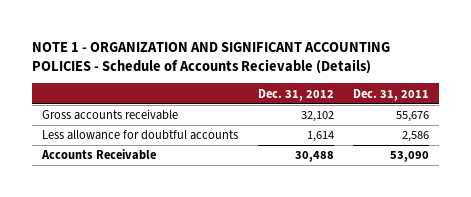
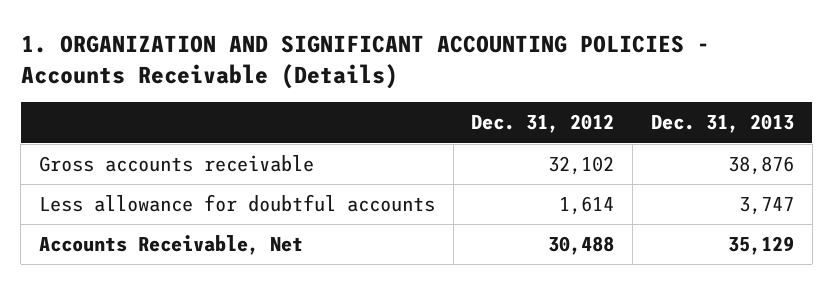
[32,41,391,74] NOTE 1 - ORGANIZATION AND SIGNIFICANT ACCOUNTING POLICIES - Schedule of Accounts Recievable (Details) -> [20,34,710,89] 1. ORGANIZATION AND SIGNIFICANT ACCOUNTING POLICIES - Accounts Receivable (Details)
[353,88,430,101] Dec. 31, 2011 -> none
none -> [650,114,794,134] Dec. 31, 2013
[40,149,156,161] Accounts Receivable -> [39,234,304,255] Accounts Receivable, Net

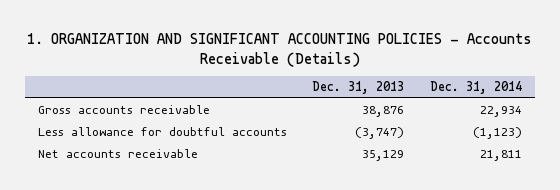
[471,114,615,134] Dec. 31, 2012 -> none
none -> [430,81,523,95] Dec. 31, 2014
[738,196,794,215] 3,747 -> [355,127,405,140] (3,747)
[39,234,304,255] Accounts Receivable, Net -> [37,149,198,159] Net accounts receivable

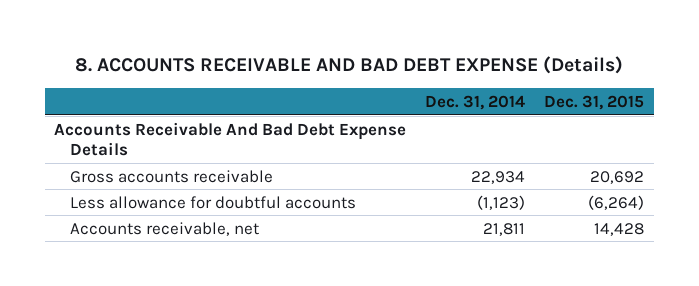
[26,33,532,67] 1. ORGANIZATION AND SIGNIFICANT ACCOUNTING POLICIES - Accounts Receivable (Details) -> [75,56,624,75] 8. ACCOUNTS RECEIVABLE AND BAD DEBT EXPENSE (Details)
[312,81,405,95] Dec. 31, 2013 -> none
none -> [544,94,645,110] Dec. 31, 2015
none -> [54,121,407,156] Accounts Receivable And Bad Debt Expense Details
[37,149,198,159] Net accounts receivable -> [69,221,259,236] Accounts receivable, net

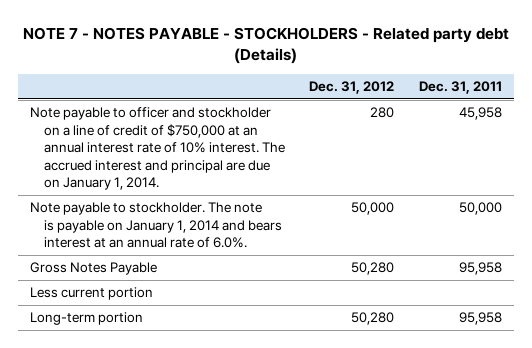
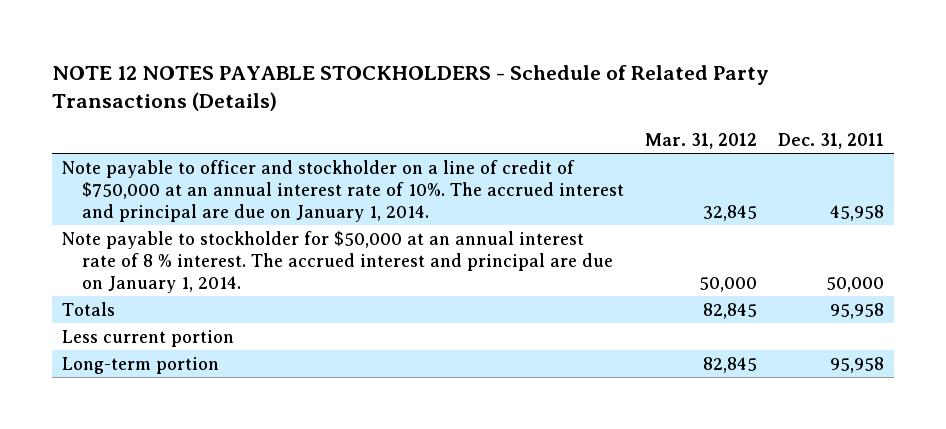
[23,26,510,65] NOTE 7 - NOTES PAYABLE - STOCKHOLDERS - Related party debt (Details) -> [51,65,769,112] NOTE 12 NOTES PAYABLE STOCKHOLDERS - Schedule of Related Party Transactions (Details)
[309,81,395,95] Dec. 31, 2012 -> none
none -> [644,133,757,150] Mar. 31, 2012
[30,107,286,191] Note payable to officer and stockholder on a line of credit of $750,000 at an annual interest rate of 10% interest. The accrued interest and principal are due on January 1, 2014. -> [62,159,624,222] Note payable to officer and stockholder on a line of credit of $750,000 at an annual interest rate of 10%. The accrued interest and principal are due on January 1, 2014.
[30,202,283,249] Note payable to stockholder. The note is payable on January 1, 2014 and bears interest at an annual rate of 6.0%. -> [62,230,613,293] Note payable to stockholder for $50,000 at an annual interest rate of 8 % interest. The accrued interest and principal are due on January 1, 2014.
[30,262,158,276] Gross Notes Payable -> [62,301,116,316] Totals

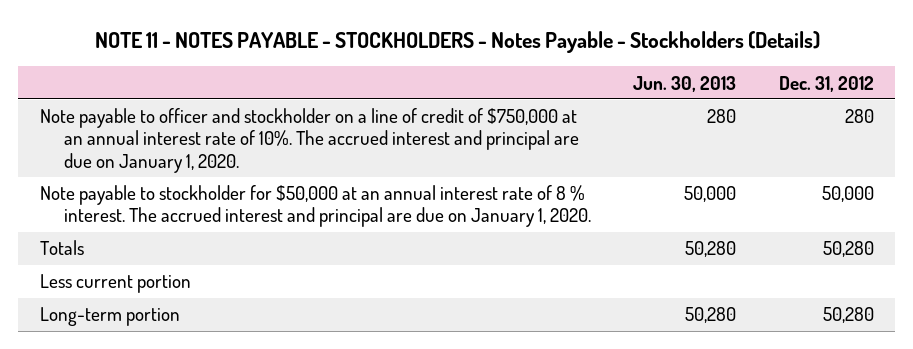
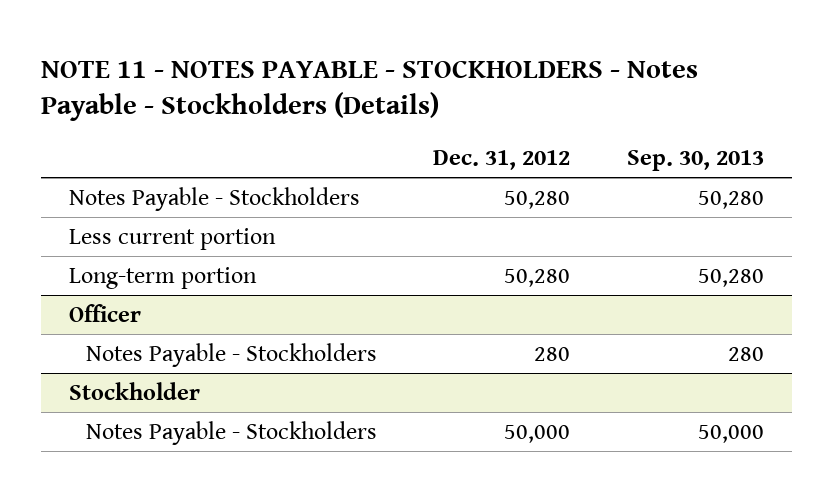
[633,75,737,92] Jun. 30, 2013 -> none
none -> [626,150,764,172] Sep. 30, 2013
[39,108,580,173] Note payable to officer and stockholder on a line of credit of $750,000 at an annual interest rate of 10%. The accrued interest and principal are due on January 1, 2020. -> none
[39,185,592,228] Note payable to stockholder for $50,000 at an annual interest rate of 8 % interest. The accrued interest and principal are due on January 1, 2020. -> none
[39,240,84,256] Totals -> [68,186,360,211] Notes Payable - Stockholders
none -> [68,303,141,322] Officer
none -> [85,342,377,367] Notes Payable - Stockholders
none -> [68,381,200,400] Stockholder
none -> [85,420,377,445] Notes Payable - Stockholders

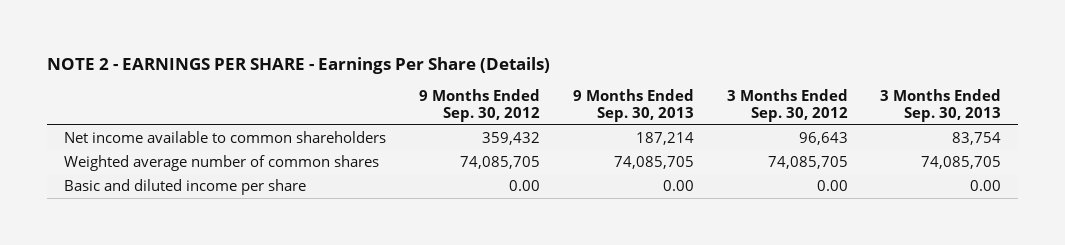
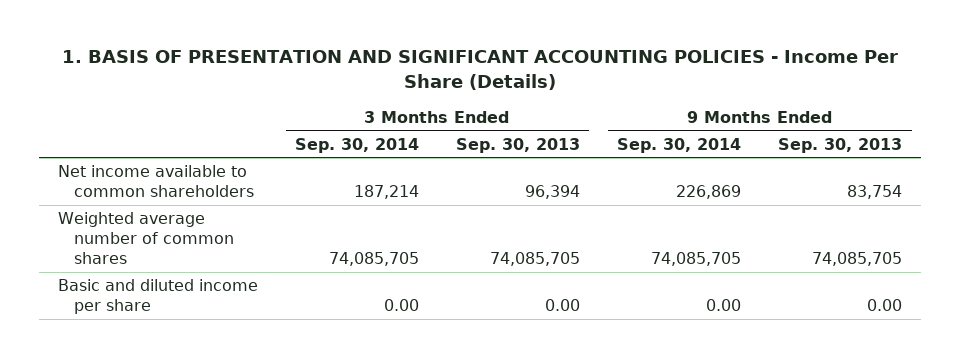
[47,56,551,74] NOTE 2 - EARNINGS PER SHARE - Earnings Per Share (Details) -> [62,50,899,90] 1. BASIS OF PRESENTATION AND SIGNIFICANT ACCOUNTING POLICIES - Income Per Share (Details)
[418,89,540,123] 9 Months Ended Sep. 30, 2012 -> none
[726,89,848,123] 3 Months Ended Sep. 30, 2012 -> none
none -> [294,137,419,153] Sep. 30, 2014
none -> [617,137,742,153] Sep. 30, 2014
[635,132,694,146] 187,214 -> [847,184,903,199] 83,754
[952,132,1002,146] 83,754 -> [525,184,581,199] 96,394

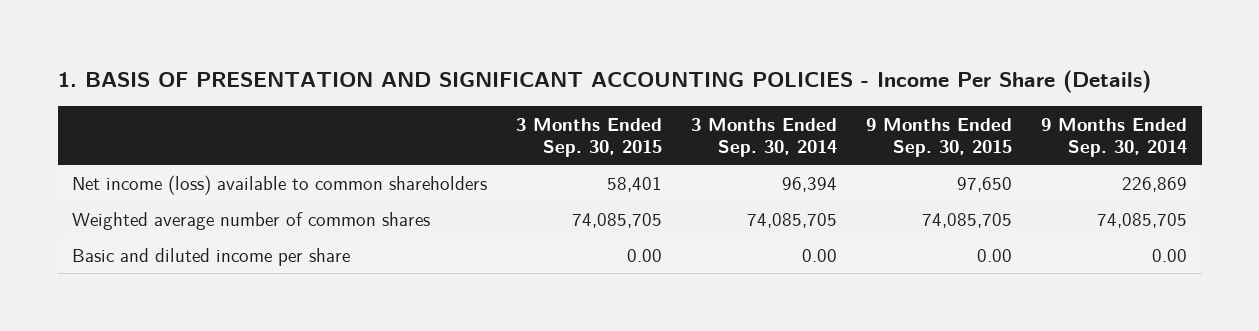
[456,137,581,153] Sep. 30, 2013 -> none
[778,137,903,153] Sep. 30, 2013 -> none
none -> [516,118,663,158] 3 Months Ended Sep. 30, 2015
none -> [866,118,1013,158] 9 Months Ended Sep. 30, 2015
[57,165,255,197] Net income available to common shareholders -> [72,174,488,195] Net income (loss) available to common shareholders
[353,184,419,199] 187,214 -> [782,176,838,192] 96,394

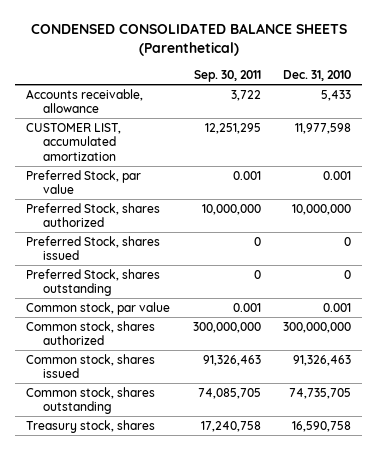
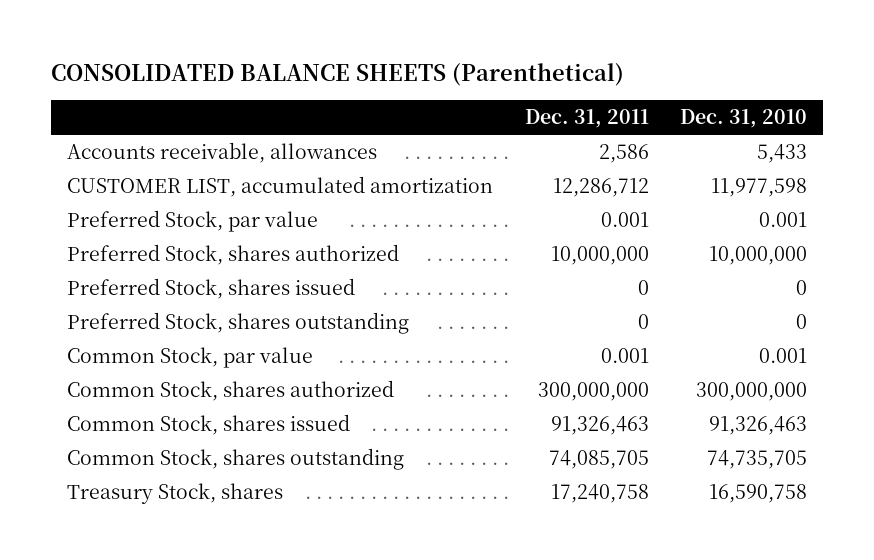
[30,22,347,56] CONDENSED CONSOLIDATED BALANCE SHEETS (Parenthetical) -> [51,63,625,87] CONSOLIDATED BALANCE SHEETS (Parenthetical)
[193,69,261,82] Sep. 30, 2011 -> none
none -> [524,109,649,129] Dec. 31, 2011
[26,88,144,114] Accounts receivable, allowance -> [67,141,378,163] Accounts receivable, allowances
[26,301,171,315] Common stock, par value -> [67,346,314,368] Common Stock, par value
[26,320,156,346] Common stock, shares authorized -> [67,379,395,401] Common Stock, shares authorized
[26,353,156,379] Common stock, shares issued -> [67,413,351,435] Common Stock, shares issued
[26,386,156,415] Common stock, shares outstanding -> [67,447,405,470] Common Stock, shares outstanding
[26,419,156,433] Treasury stock, shares -> [67,482,284,504] Treasury Stock, shares

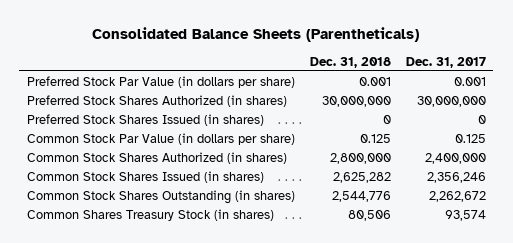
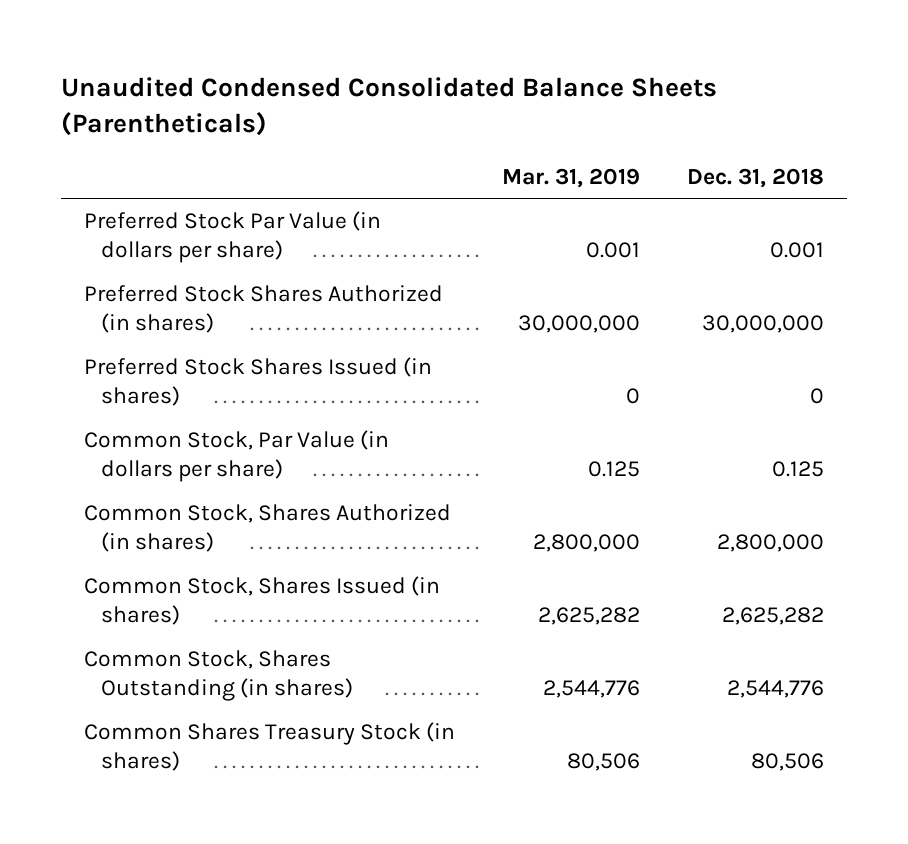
[92,27,420,43] Consolidated Balance Sheets (Parentheticals) -> [60,77,717,137] Unaudited Condensed Consolidated Balance Sheets (Parentheticals)
[405,56,486,68] Dec. 31, 2017 -> none
none -> [501,167,640,188] Mar. 31, 2019
[26,132,295,145] Common Stock Par Value (in dollars per share) -> [84,429,390,483] Common Stock, Par Value (in dollars per share)
[26,151,287,164] Common Stock Shares Authorized (in shares) -> [84,503,452,553] Common Stock, Shares Authorized (in shares)
[26,170,264,183] Common Stock Shares Issued (in shares) -> [84,575,441,626] Common Stock, Shares Issued (in shares)
[26,189,295,204] Common Stock Shares Outstanding (in shares) -> [84,649,353,702] Common Stock, Shares Outstanding (in shares)

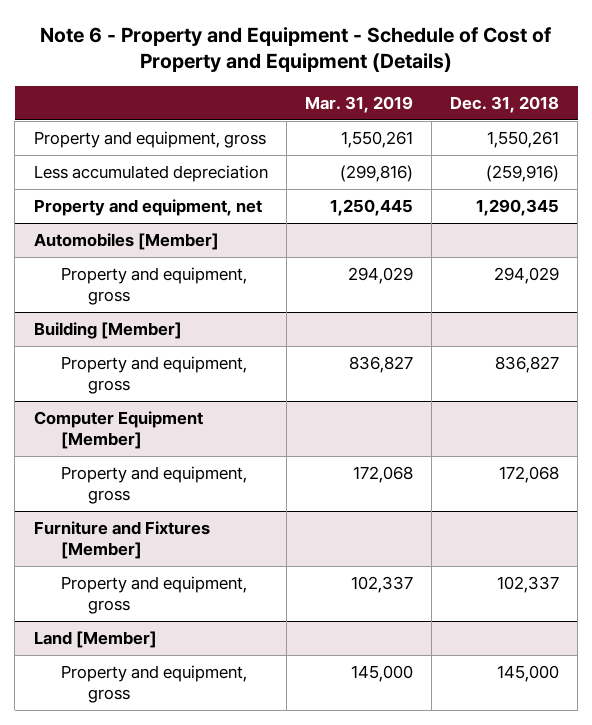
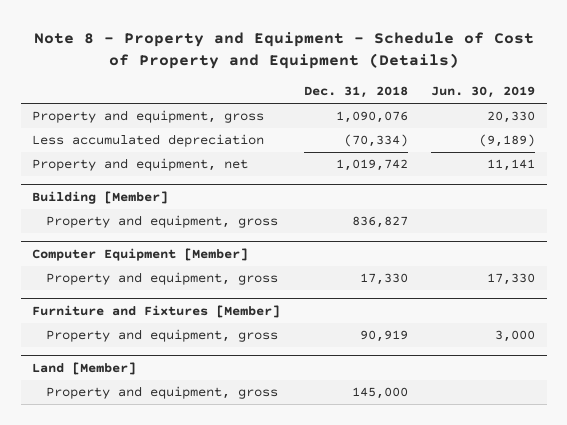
[40,26,552,73] Note 6 - Property and Equipment - Schedule of Cost of Property and Equipment (Details) -> [33,31,534,69] Note 8 - Property and Equipment - Schedule of Cost of Property and Equipment (Details)
[304,95,413,113] Mar. 31, 2019 -> none
none -> [430,86,535,99] Jun. 30, 2019
[33,233,219,251] Automobiles [Member] -> none
[60,267,247,305] Property and equipment, gross -> none
[486,131,559,149] 1,550,261 -> [335,111,408,124] 1,090,076
[485,165,559,183] (259,916) -> [343,134,408,148] (70,334)
[475,199,559,217] 1,290,345 -> [335,159,408,172] 1,019,742
[498,466,559,484] 172,068 -> [359,273,408,286] 17,330
[496,576,559,594] 102,337 -> [359,330,408,343] 90,919

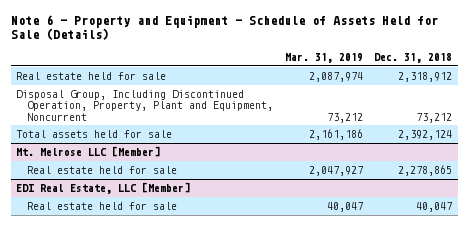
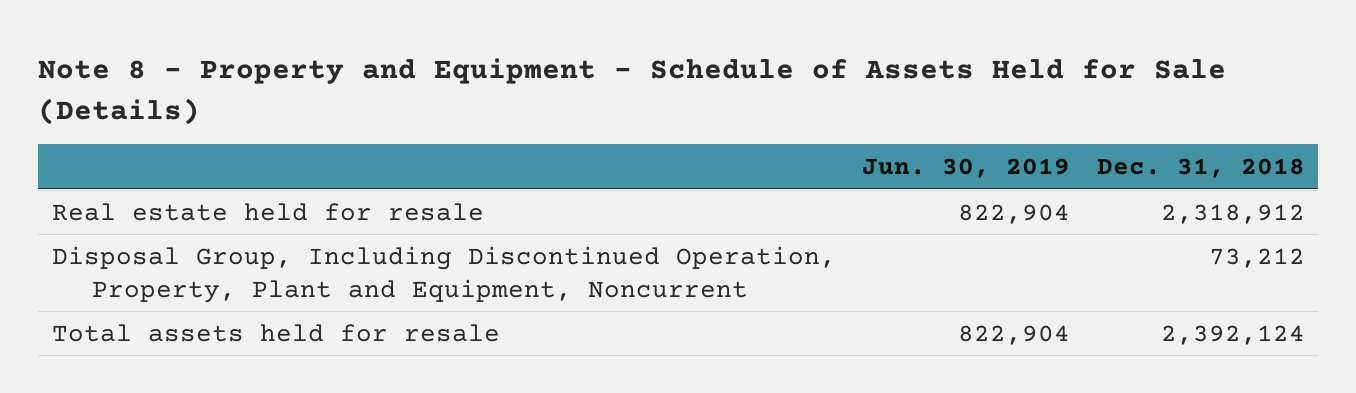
[10,14,438,40] Note 6 - Property and Equipment - Schedule of Assets Held for Sale (Details) -> [38,58,1227,125] Note 8 - Property and Equipment - Schedule of Assets Held for Sale (Details)
[284,52,363,63] Mar. 31, 2019 -> none
none -> [862,158,1071,179] Jun. 30, 2019
[16,72,167,81] Real estate held for sale -> [51,202,484,221] Real estate held for resale
[16,146,161,158] Mt. Melrose LLC [Member] -> none
[26,166,177,175] Real estate held for sale -> none
[16,182,191,195] EDI Real Estate, LLC [Member] -> none
[26,202,177,211] Real estate held for sale -> none
[16,130,173,139] Total assets held for sale -> [51,323,500,342] Total assets held for resale

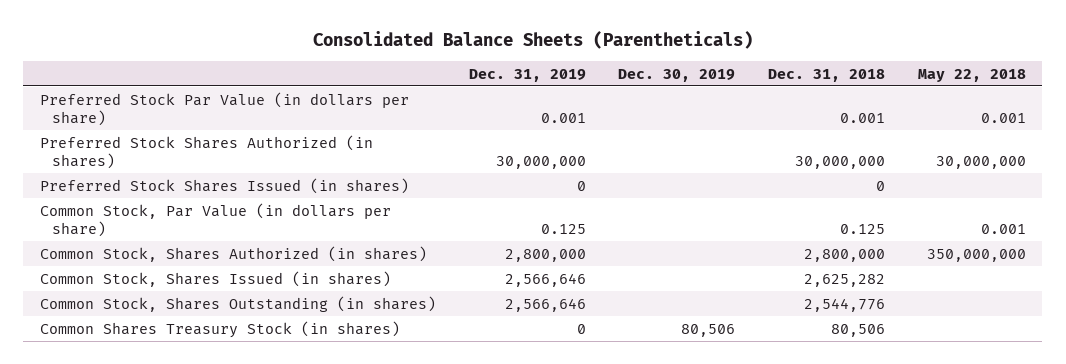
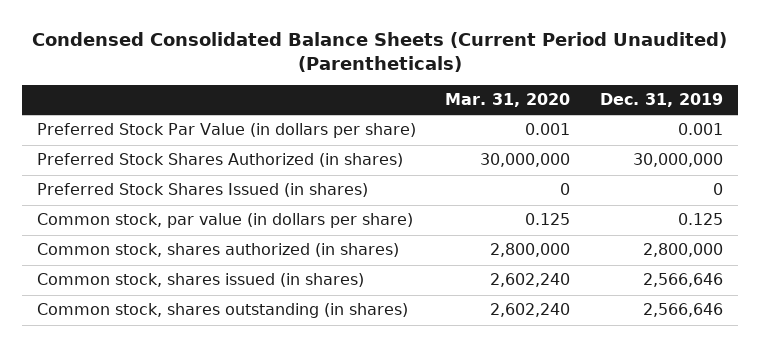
[312,31,753,50] Consolidated Balance Sheets (Parentheticals) -> [31,31,727,72] Condensed Consolidated Balance Sheets (Current Period Unaudited) (Parentheticals)
[618,68,736,82] Dec. 30, 2019 -> none
[768,68,886,82] Dec. 31, 2018 -> none
[917,68,1026,82] May 22, 2018 -> none
none -> [445,93,571,108] Mar. 31, 2020
[39,320,400,338] Common Shares Treasury Stock (in shares) -> none
[39,202,391,237] Common Stock, Par Value (in dollars per share) -> [36,213,413,229] Common stock, par value (in dollars per share)
[39,245,427,262] Common Stock, Shares Authorized (in shares) -> [36,243,399,258] Common stock, shares authorized (in shares)
[39,270,391,287] Common Stock, Shares Issued (in shares) -> [36,273,364,288] Common stock, shares issued (in shares)
[39,295,436,312] Common Stock, Shares Outstanding (in shares) -> [36,303,408,319] Common stock, shares outstanding (in shares)

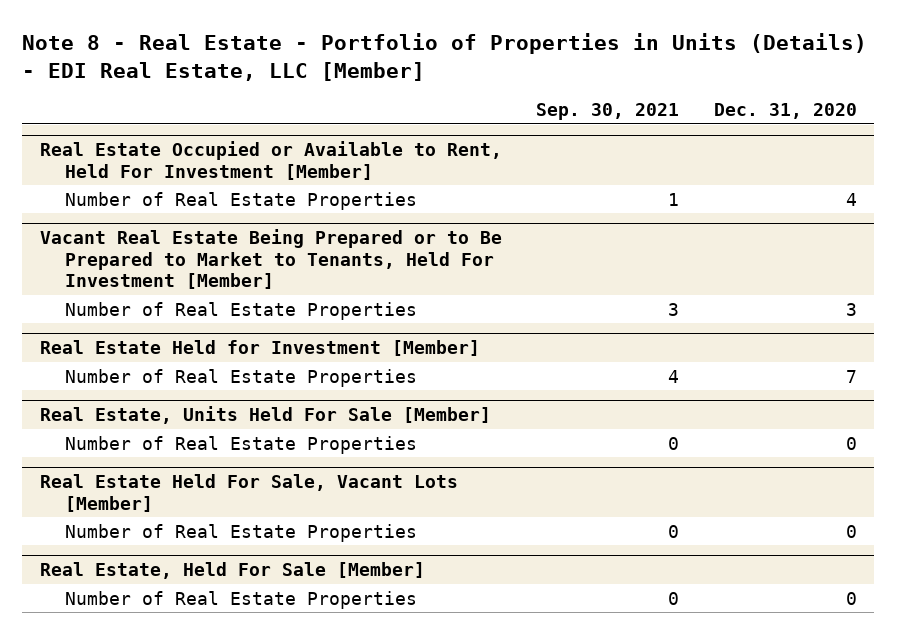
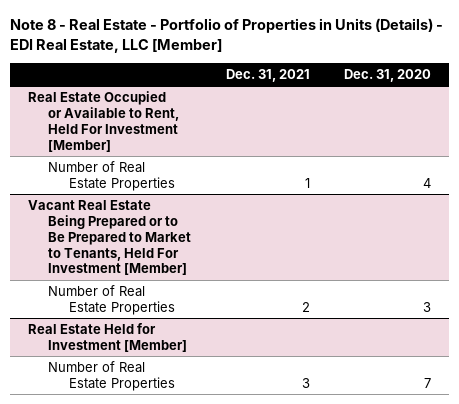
[536,102,680,120] Sep. 30, 2021 -> none
none -> [225,68,310,82] Dec. 31, 2021
[39,406,491,425] Real Estate, Units Held For Sale [Member] -> none
[65,435,418,454] Number of Real Estate Properties -> none
[39,474,458,512] Real Estate Held For Sale, Vacant Lots [Member] -> none
[65,523,418,542] Number of Real Estate Properties -> none
[39,562,425,580] Real Estate, Held For Sale [Member] -> none
[65,590,418,609] Number of Real Estate Properties -> none

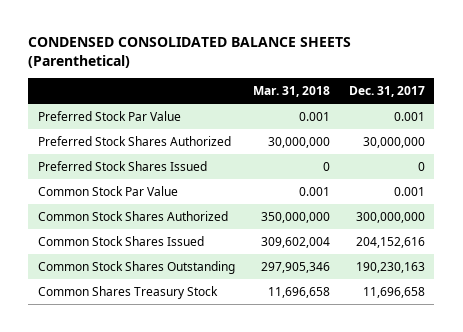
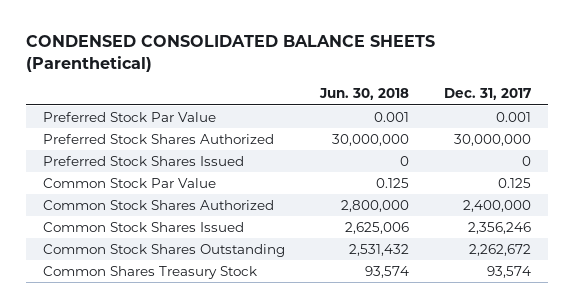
[253,86,331,98] Mar. 31, 2018 -> none
none -> [319,88,410,101] Jun. 30, 2018
[393,186,425,196] 0.001 -> [497,177,531,188] 0.125
[355,211,425,223] 300,000,000 -> [462,199,531,212] 2,400,000
[355,236,425,248] 204,152,616 -> [467,221,531,234] 2,356,246
[355,261,425,273] 190,230,163 -> [468,243,531,256] 2,262,672
[362,286,425,298] 11,696,658 -> [486,265,531,278] 93,574

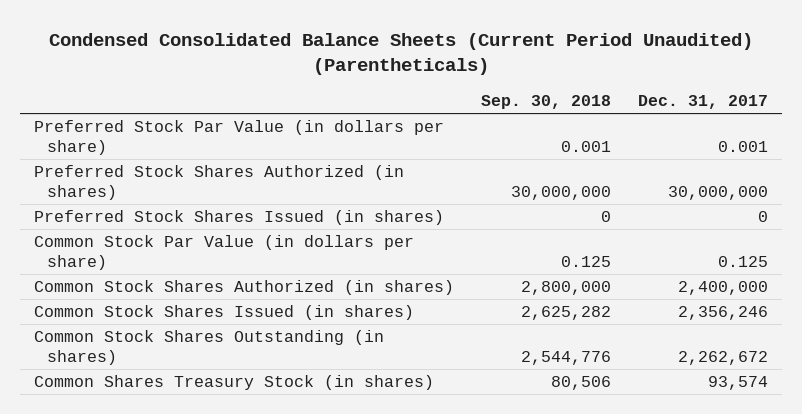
[26,35,436,72] CONDENSED CONSOLIDATED BALANCE SHEETS (Parenthetical) -> [48,32,753,76] Condensed Consolidated Balance Sheets (Current Period Unaudited) (Parentheticals)
[319,88,410,101] Jun. 30, 2018 -> none
none -> [480,94,611,109] Sep. 30, 2018
[43,111,217,122] Preferred Stock Par Value -> [33,120,444,155] Preferred Stock Par Value (in dollars per share)
[43,133,275,144] Preferred Stock Shares Authorized -> [33,165,404,200] Preferred Stock Shares Authorized (in shares)
[43,155,245,166] Preferred Stock Shares Issued -> [33,210,444,226] Preferred Stock Shares Issued (in shares)
[43,177,217,188] Common Stock Par Value -> [33,235,414,270] Common Stock Par Value (in dollars per share)
[43,199,275,210] Common Stock Shares Authorized -> [33,280,454,296] Common Stock Shares Authorized (in shares)
[43,221,245,232] Common Stock Shares Issued -> [33,305,414,321] Common Stock Shares Issued (in shares)
[43,243,286,257] Common Stock Shares Outstanding -> [33,330,384,365] Common Stock Shares Outstanding (in shares)
[43,265,258,279] Common Shares Treasury Stock -> [33,375,434,391] Common Shares Treasury Stock (in shares)

